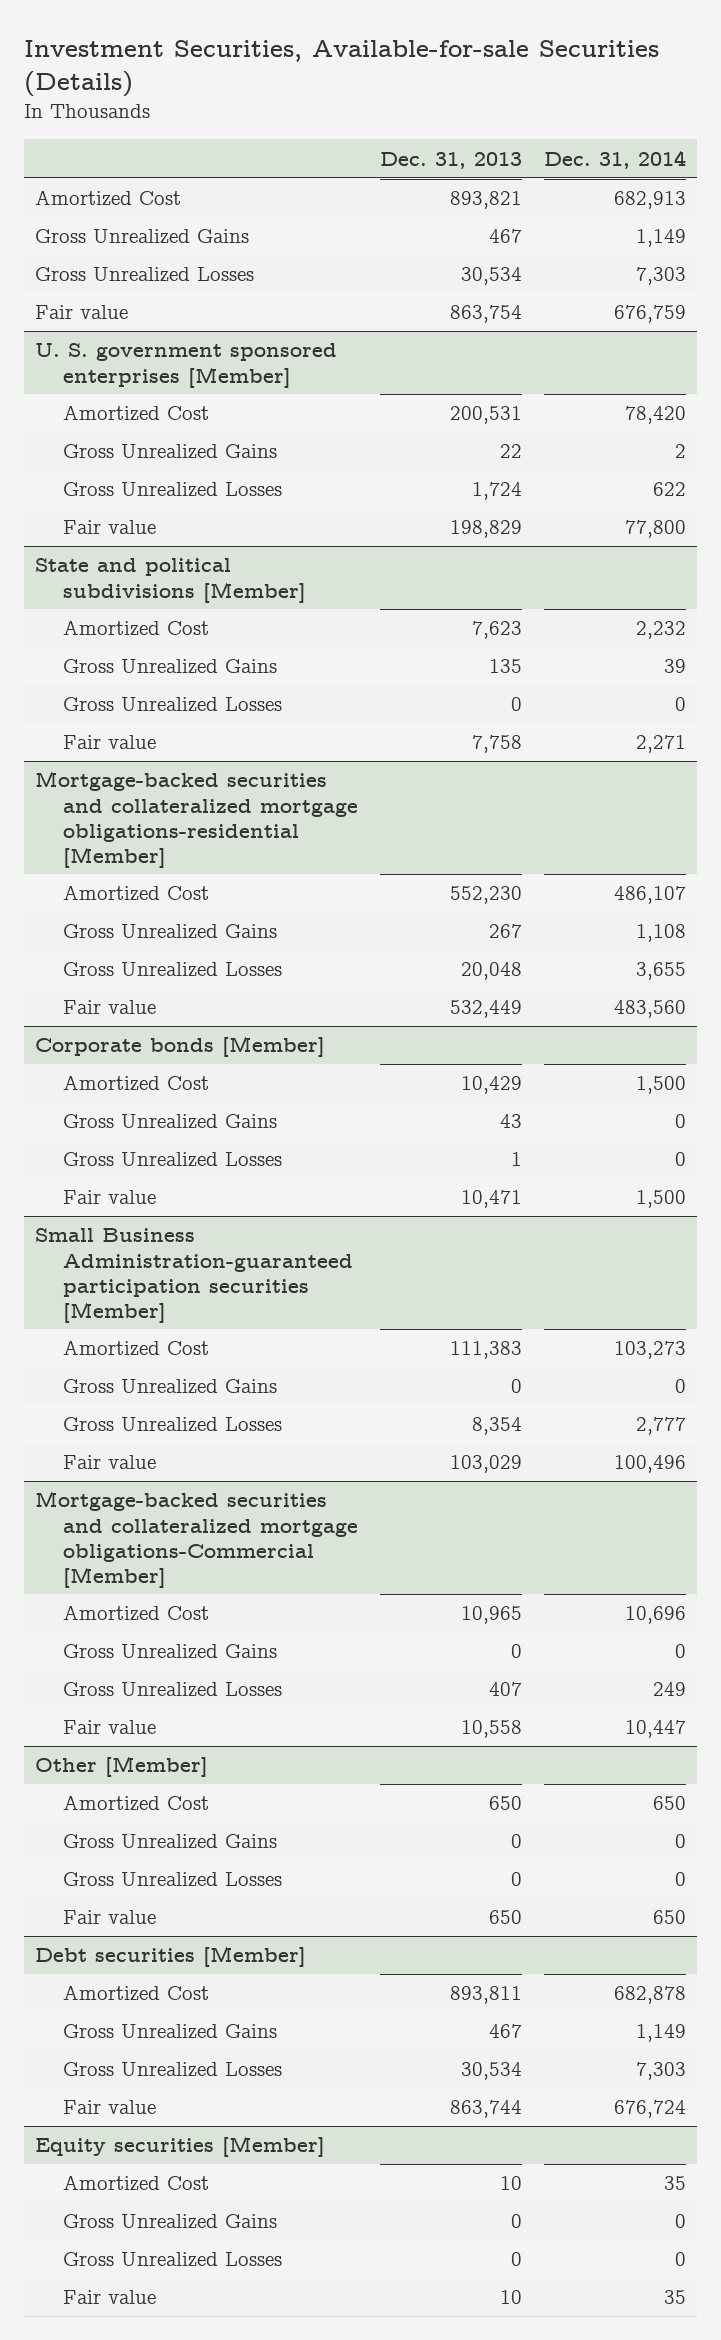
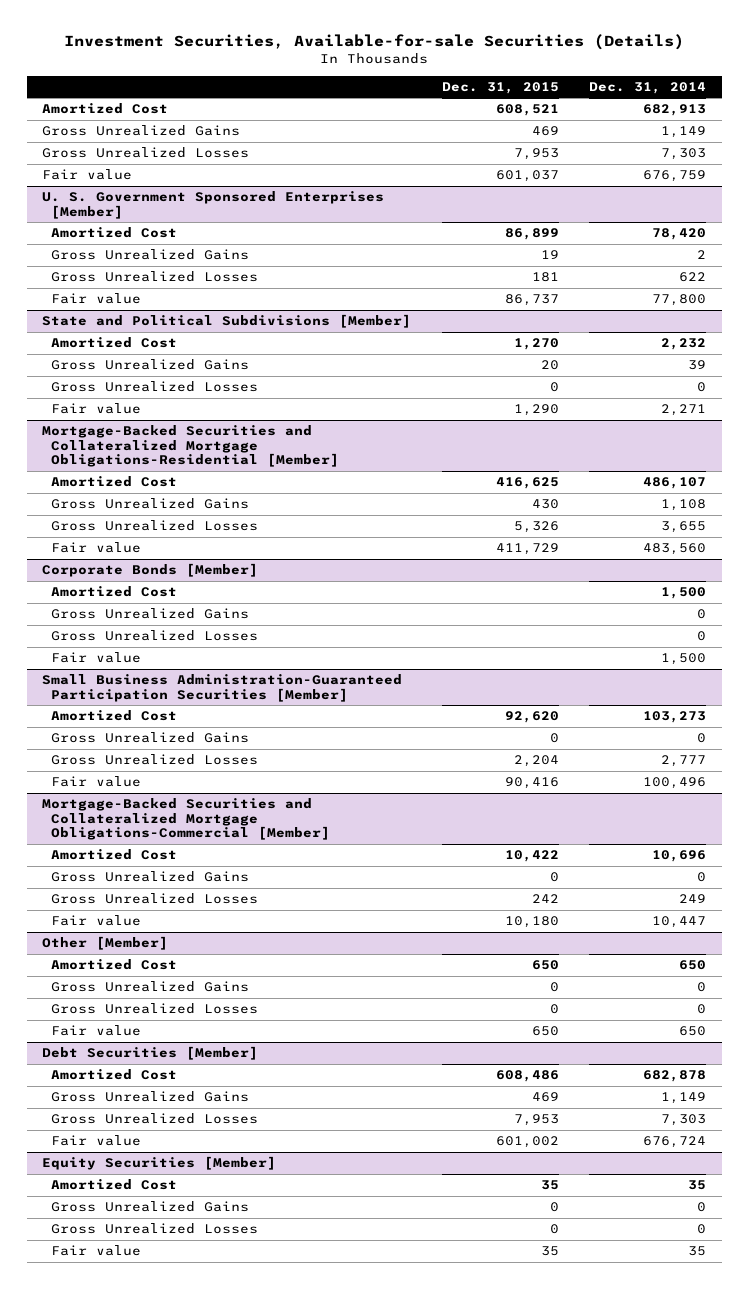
[379,151,522,169] Dec. 31, 2013 -> none
none -> [441,81,559,94] Dec. 31, 2015
[35,343,338,388] U. S. government sponsored enterprises [Member] -> [42,191,385,219] U. S. Government Sponsored Enterprises [Member]
[35,558,306,603] State and political subdivisions [Member] -> [42,314,412,329] State and Political Subdivisions [Member]
[35,771,358,868] Mortgage-backed securities and collateralized mortgage obligations-residential [Member] -> [42,425,340,468] Mortgage-Backed Securities and Collateralized Mortgage Obligations-Residential [Member]
[35,1036,326,1058] Corporate bonds [Member] -> [42,563,259,578] Corporate Bonds [Member]
[35,1228,353,1323] Small Business Administration-guaranteed participation securities [Member] -> [42,674,403,702] Small Business Administration-Guaranteed Participation Securities [Member]
[35,1491,358,1588] Mortgage-backed securities and collateralized mortgage obligations-Commercial [Member] -> [42,798,331,841] Mortgage-Backed Securities and Collateralized Mortgage Obligations-Commercial [Member]
[35,1946,307,1968] Debt securities [Member] -> [42,1046,259,1061] Debt Securities [Member]
[35,2136,326,2158] Equity securities [Member] -> [42,1156,277,1171] Equity Securities [Member]

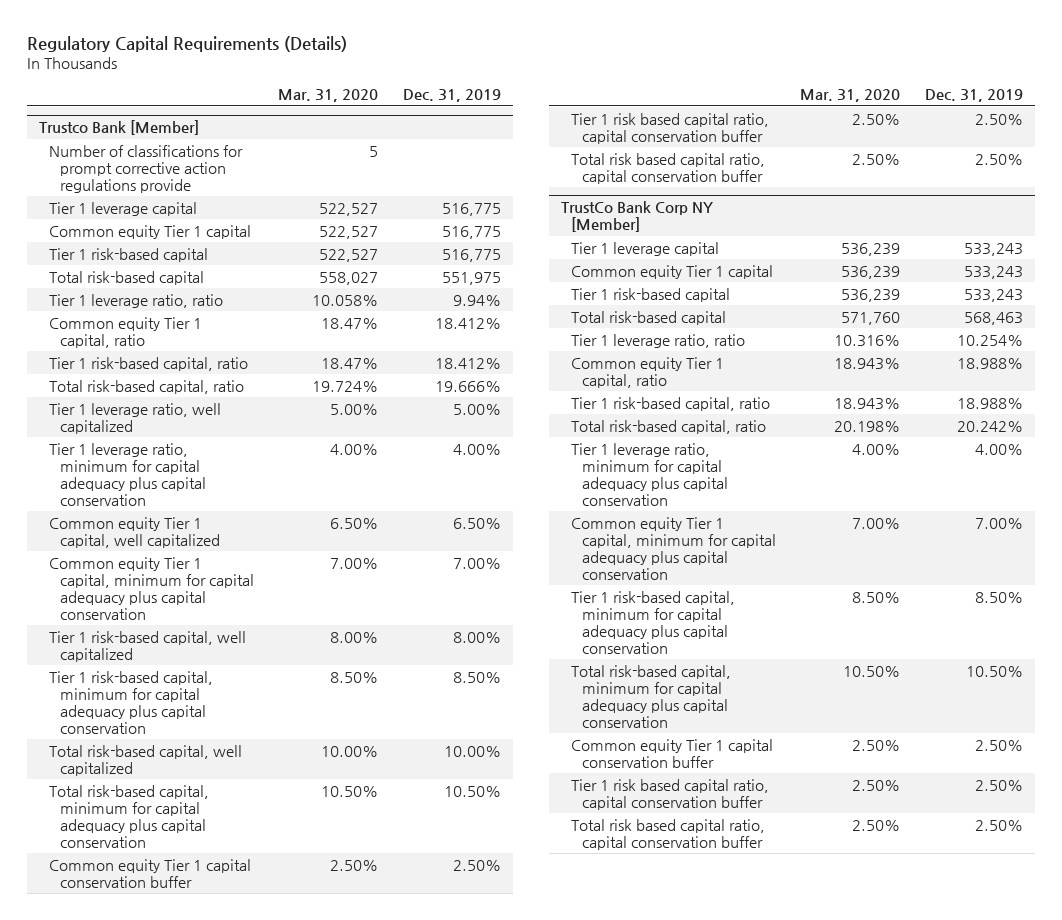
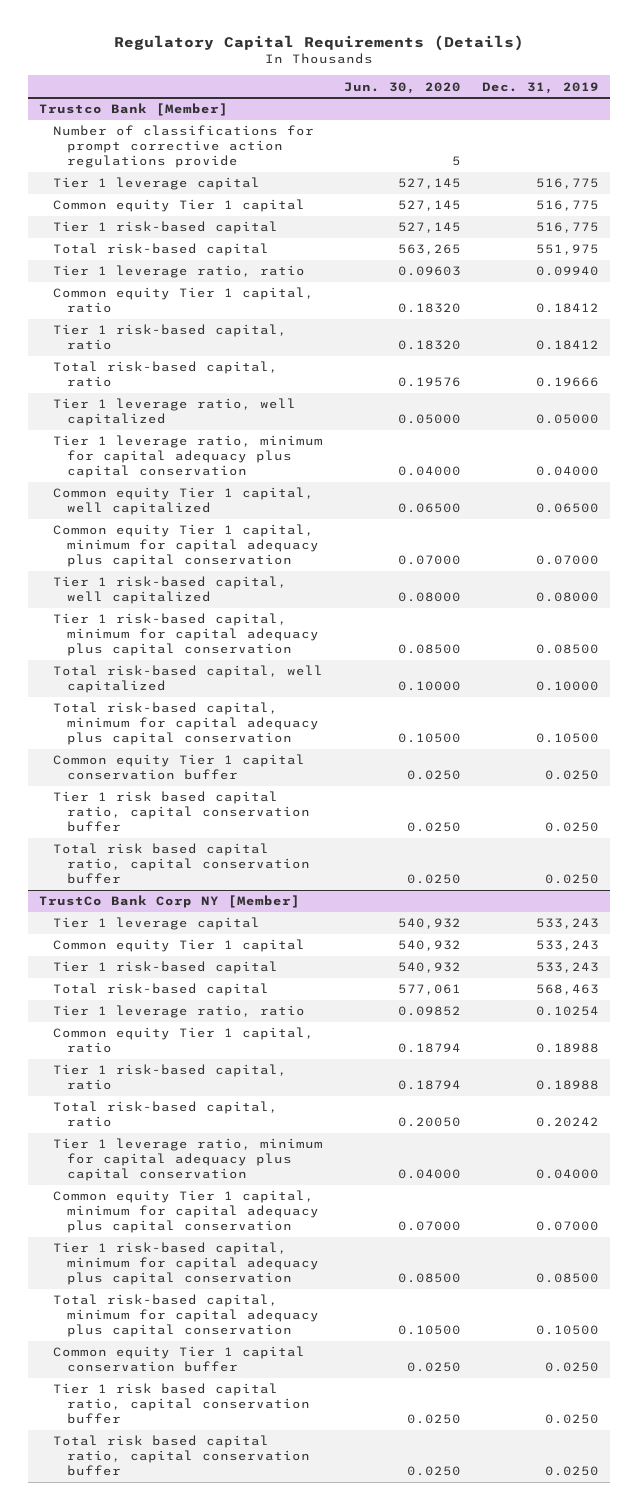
[278,89,379,103] Mar. 31, 2020 -> none
none -> [343,81,461,94] Jun. 30, 2020
[452,294,501,306] 9.94% -> [536,266,600,277] 0.09940
[434,317,501,329] 18.412% -> [536,303,600,314] 0.18412
[434,357,501,369] 18.412% -> [536,340,600,351] 0.18412
[434,380,501,392] 19.666% -> [536,377,600,388] 0.19666
[452,403,501,415] 5.00% -> [536,414,600,425] 0.05000
[452,443,501,455] 4.00% -> [536,466,600,477] 0.04000
[452,517,501,529] 6.50% -> [536,503,600,514] 0.06500
[452,557,501,569] 7.00% -> [536,555,600,566] 0.07000
[452,631,501,643] 8.00% -> [536,592,600,603] 0.08000
[452,671,501,683] 8.50% -> [536,644,600,655] 0.08500
[443,745,501,757] 10.00% -> [536,681,600,692] 0.10000
[443,785,501,797] 10.50% -> [536,733,600,744] 0.10500
[452,859,501,871] 2.50% -> [545,770,600,781] 0.0250
[974,113,1023,125] 2.50% -> [545,822,600,833] 0.0250
[974,153,1023,165] 2.50% -> [545,874,600,885] 0.0250
[956,334,1023,346] 10.254% -> [536,1006,600,1017] 0.10254
[956,357,1023,369] 18.988% -> [536,1043,600,1054] 0.18988
[956,397,1023,409] 18.988% -> [536,1080,600,1091] 0.18988
[956,420,1023,432] 20.242% -> [536,1117,600,1128] 0.20242
[974,443,1023,455] 4.00% -> [536,1169,600,1180] 0.04000
[974,517,1023,529] 7.00% -> [536,1221,600,1232] 0.07000
[974,591,1023,603] 8.50% -> [536,1273,600,1284] 0.08500
[965,665,1023,677] 10.50% -> [536,1325,600,1336] 0.10500
[974,739,1023,751] 2.50% -> [545,1362,600,1373] 0.0250
[974,779,1023,791] 2.50% -> [545,1414,600,1425] 0.0250
[974,819,1023,831] 2.50% -> [545,1466,600,1477] 0.0250

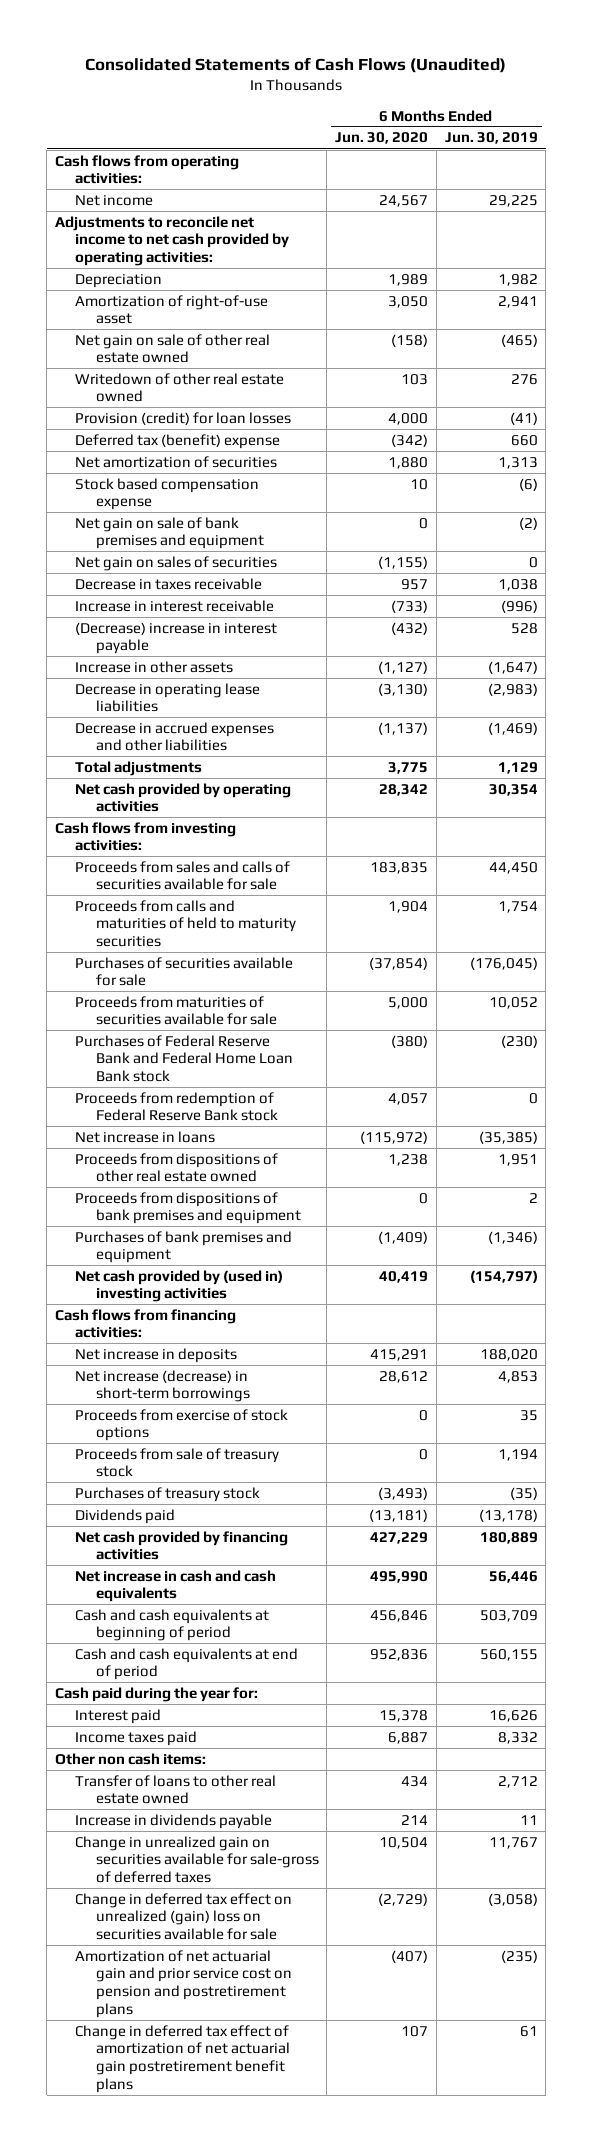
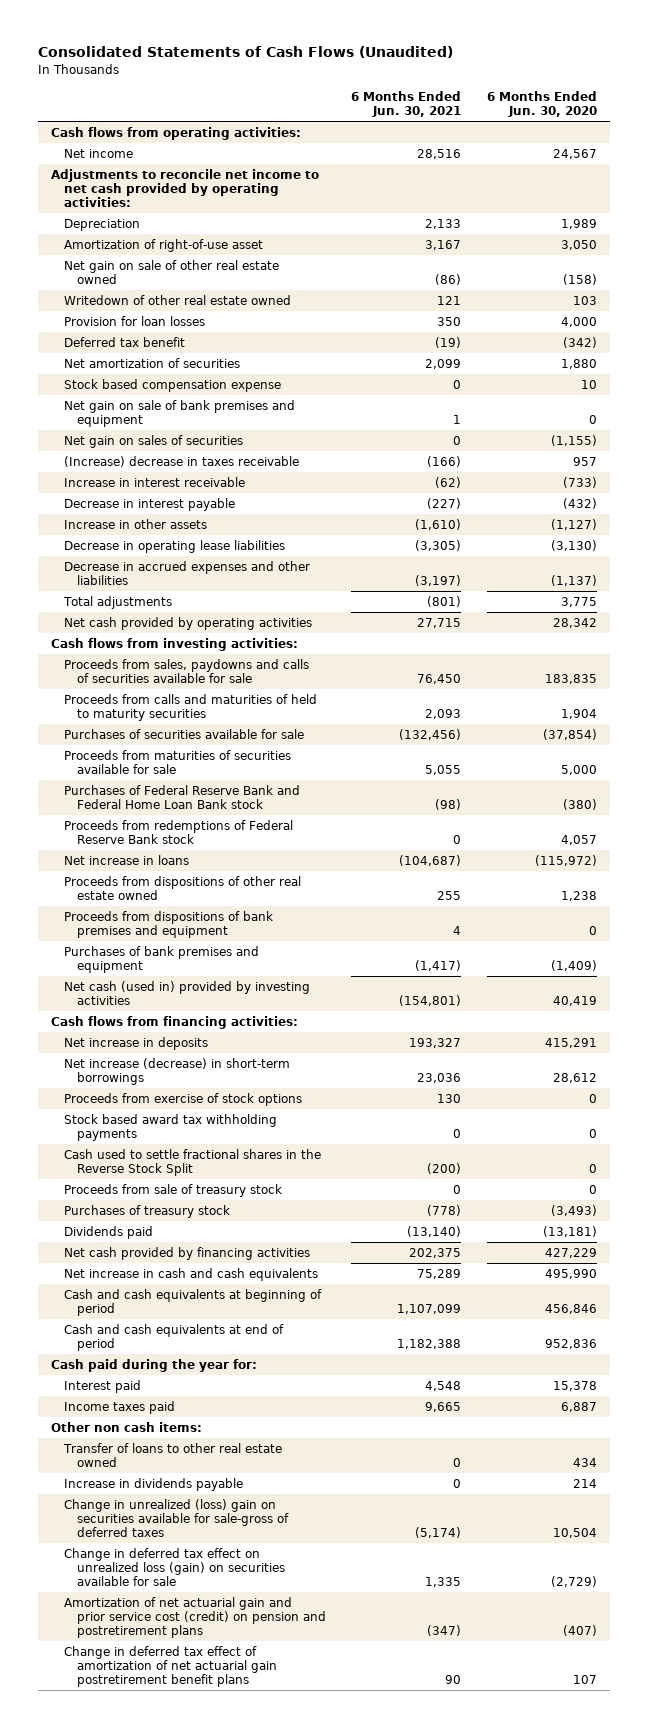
[444,132,538,145] Jun. 30, 2019 -> none
none -> [351,90,462,117] 6 Months Ended Jun. 30, 2021
[75,411,292,425] Provision (credit) for loan losses -> [63,316,205,327] Provision for loan losses
[75,433,281,449] Deferred tax (benefit) expense -> [63,337,185,348] Deferred tax benefit
[75,577,263,590] Decrease in taxes receivable -> [63,456,299,468] (Increase) decrease in taxes receivable
[75,621,278,655] (Decrease) increase in interest payable -> [63,498,235,512] Decrease in interest payable
[75,860,291,891] Proceeds from sales and calls of securities available for sale -> [63,659,309,684] Proceeds from sales, paydowns and calls of securities available for sale
[75,1091,278,1122] Proceeds from redemption of Federal Reserve Bank stock -> [63,820,293,845] Proceeds from redemptions of Federal Reserve Bank stock
[75,1269,284,1303] Net cash provided by (used in) investing activities -> [63,981,310,1006] Net cash (used in) provided by investing activities
none -> [63,1114,277,1142] Stock based award tax withholding payments
none -> [63,1149,321,1177] Cash used to settle fractional shares in the Reverse Stock Split
[75,1835,319,1884] Change in unrealized gain on securities available for sale-gross of deferred taxes -> [63,1499,289,1538] Change in unrealized (loss) gain on securities available for sale-gross of deferred taxes
[75,1892,293,1941] Change in deferred tax effect on unrealized (gain) loss on securities available for sale -> [63,1548,285,1587] Change in deferred tax effect on unrealized loss (gain) on securities available for sale
[75,1949,292,2018] Amortization of net actuarial gain and prior service cost on pension and postretirement plans -> [63,1597,326,1639] Amortization of net actuarial gain and prior service cost (credit) on pension and postretirement plans

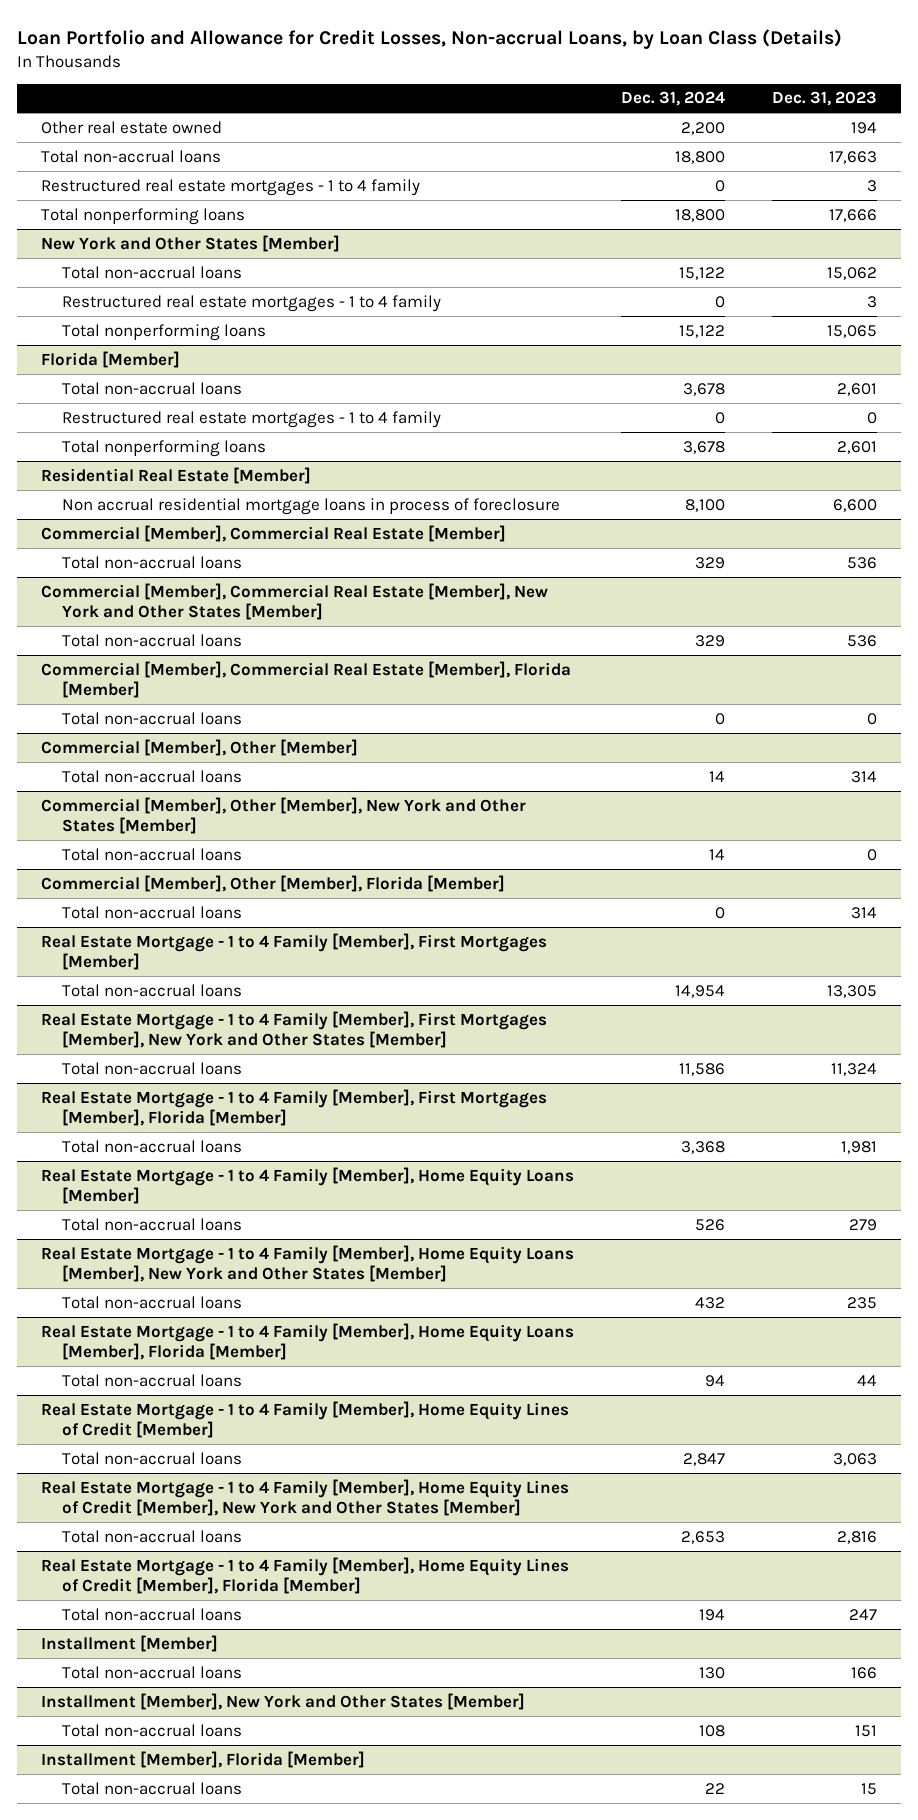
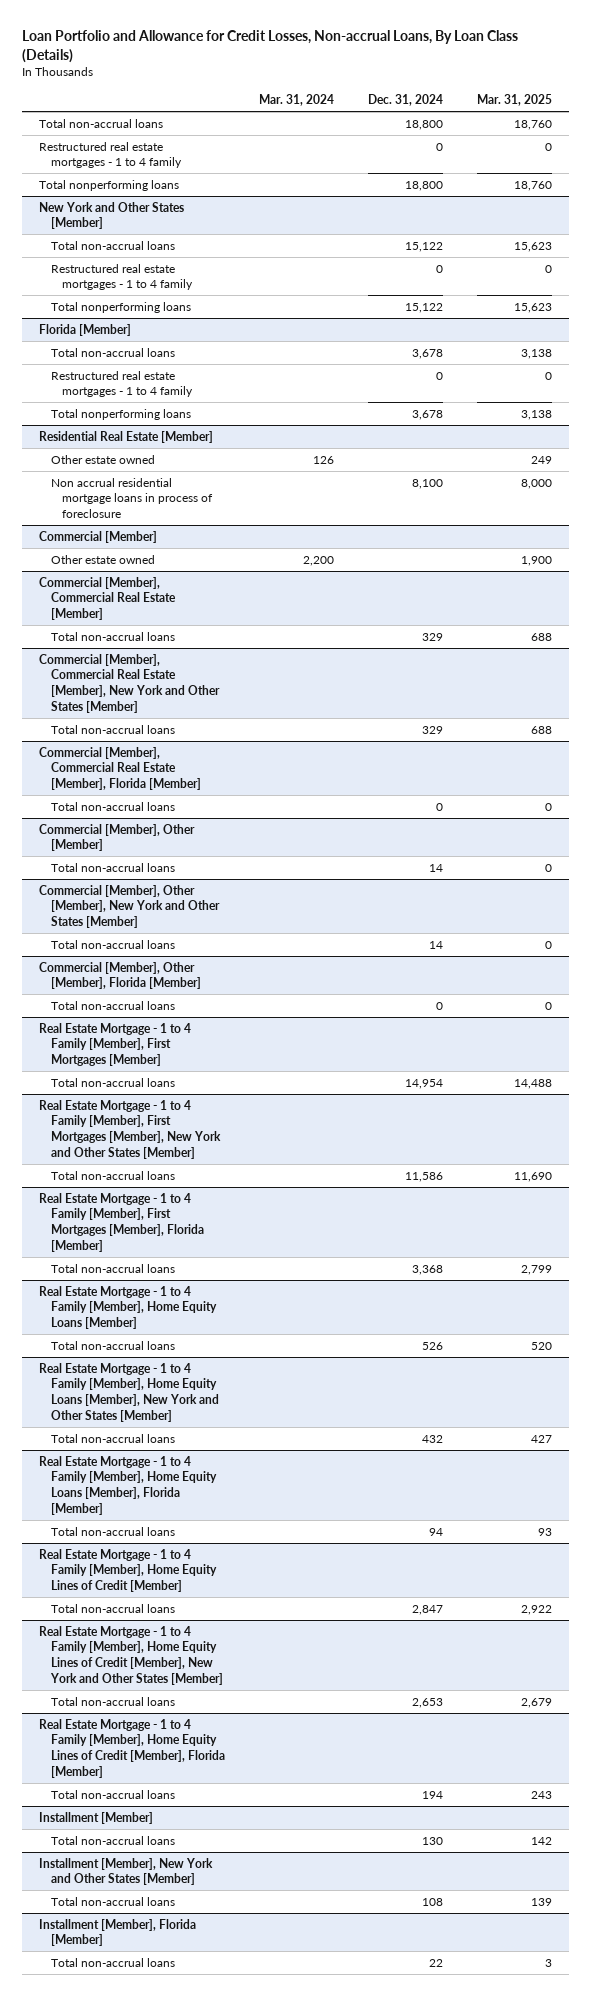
[17,28,843,49] Loan Portfolio and Allowance for Credit Losses, Non-accrual Loans, by Loan Class (Details) -> [21,29,518,63] Loan Portfolio and Allowance for Credit Losses, Non-accrual Loans, By Loan Class (Details)
[772,91,878,107] Dec. 31, 2023 -> none
none -> [258,94,334,107] Mar. 31, 2024
none -> [477,94,553,107] Mar. 31, 2025
[40,120,222,134] Other real estate owned -> none
none -> [50,454,155,464] Other estate owned
none -> [38,530,157,543] Commercial [Member]
none -> [50,554,155,564] Other estate owned

